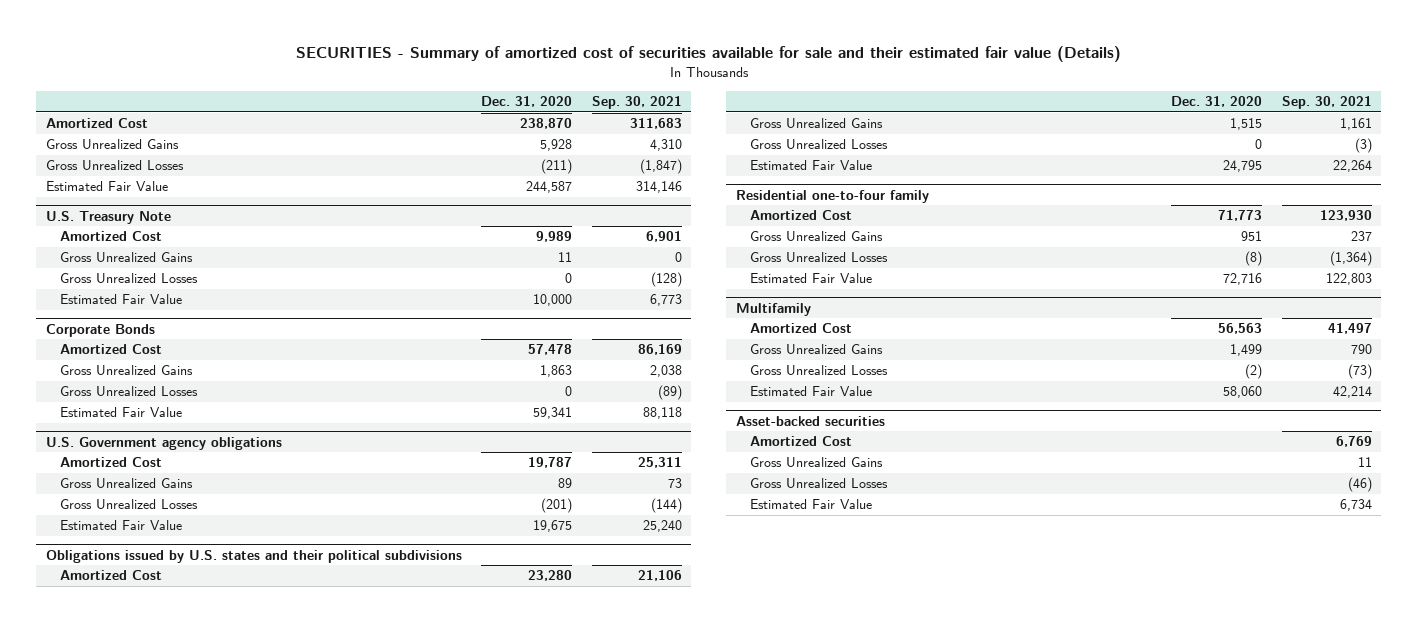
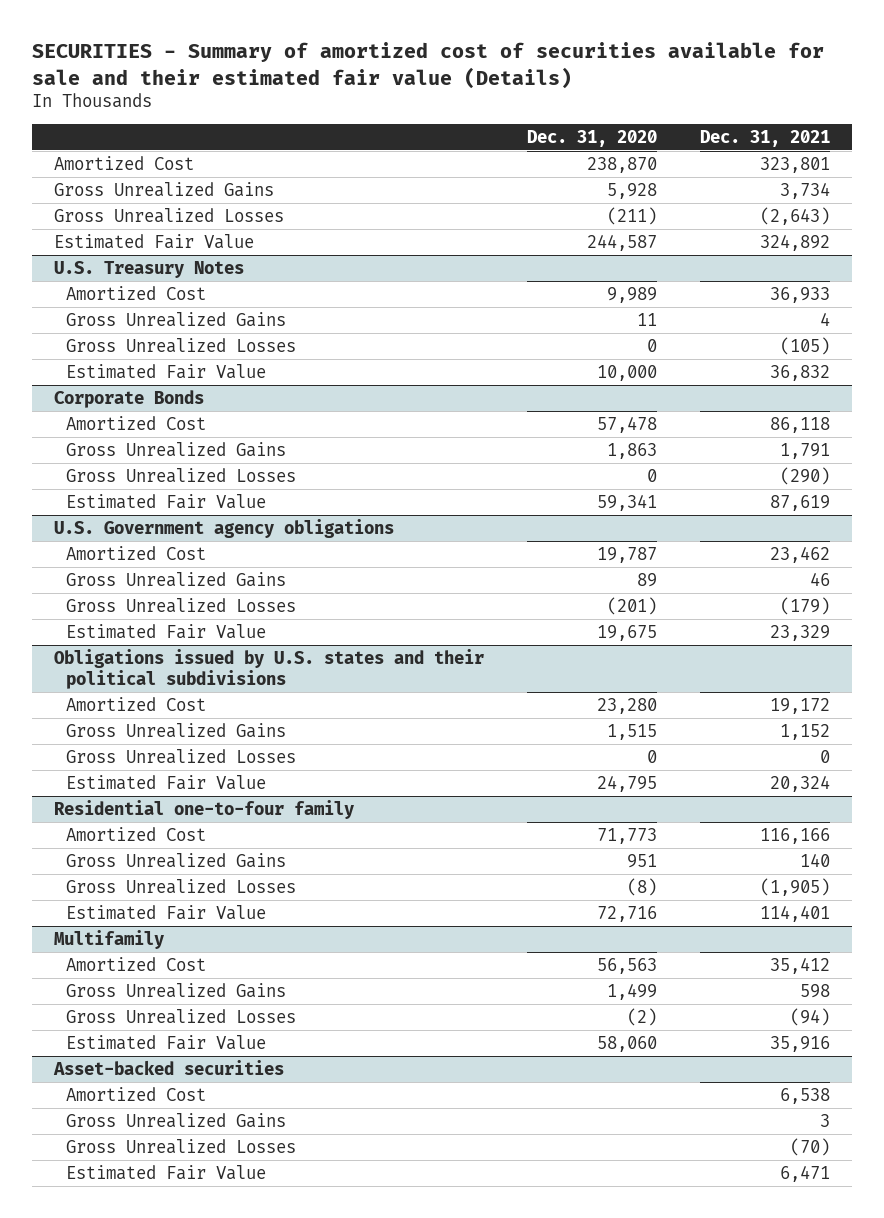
[591,96,682,110] Sep. 30, 2021 -> none
none -> [700,129,831,147] Dec. 31, 2021
[45,210,171,224] U.S. Treasury Note -> [53,260,244,278] U.S. Treasury Notes

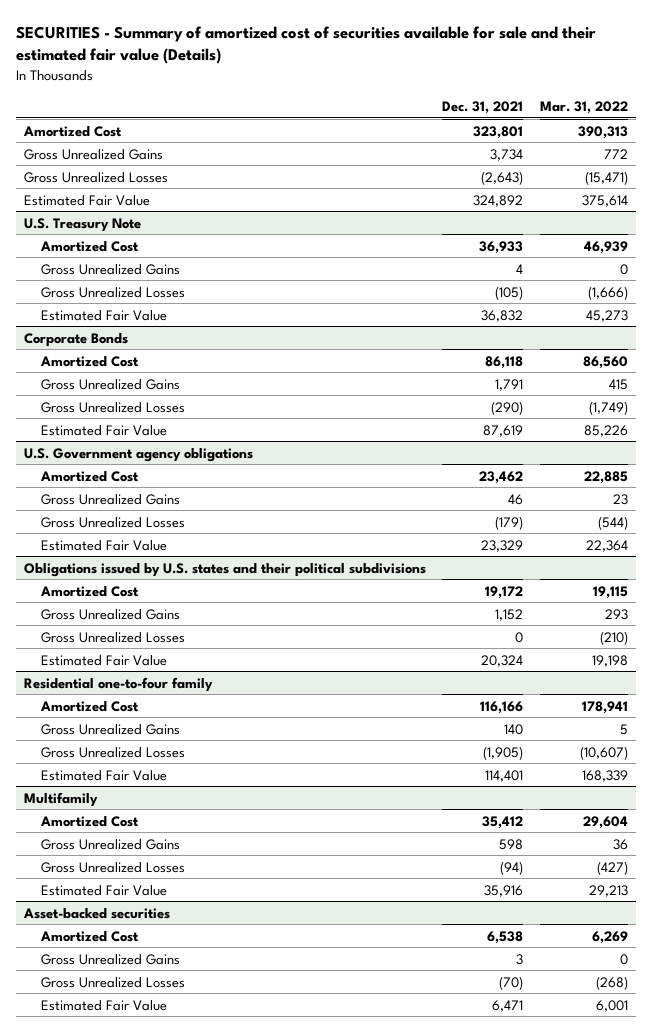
[526,129,657,147] Dec. 31, 2020 -> none
none -> [540,100,629,114] Mar. 31, 2022
[53,260,244,278] U.S. Treasury Notes -> [23,217,141,232] U.S. Treasury Note

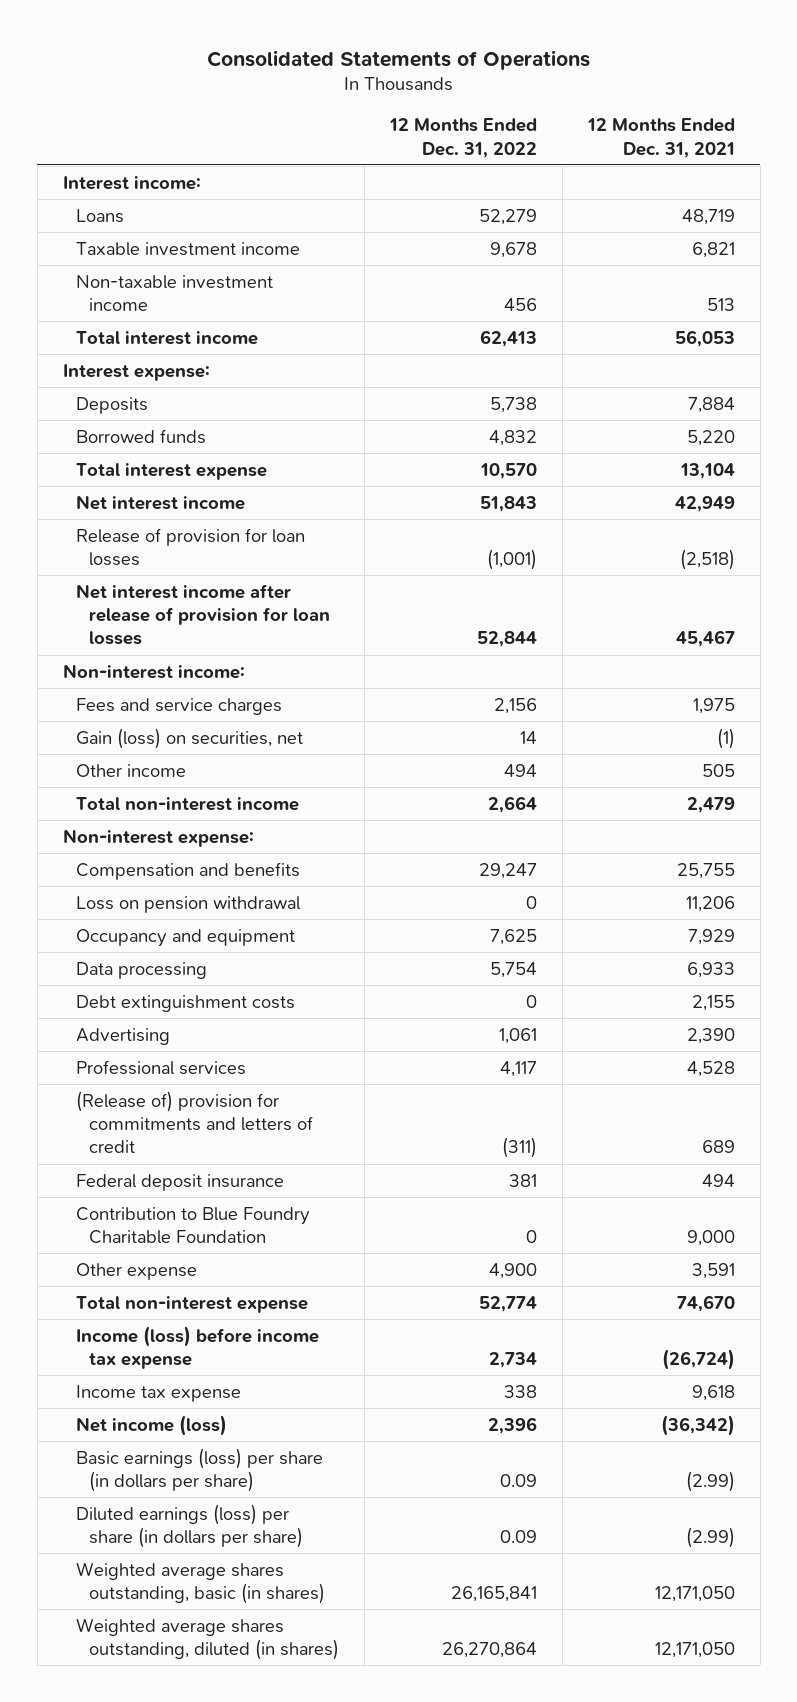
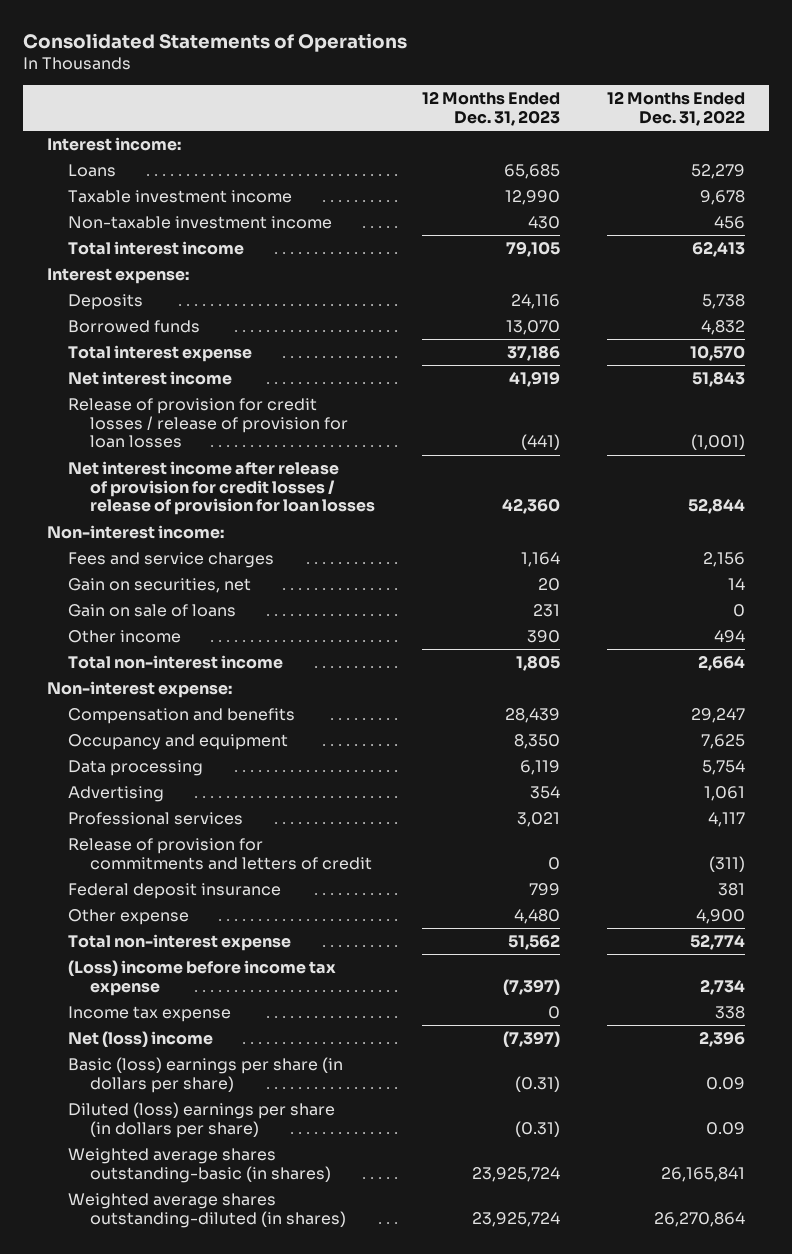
[586,118,735,158] 12 Months Ended Dec. 31, 2021 -> none
none -> [421,91,560,126] 12 Months Ended Dec. 31, 2023
[75,527,305,567] Release of provision for loan losses -> [68,397,348,449] Release of provision for credit losses / release of provision for loan losses
[75,583,330,646] Net interest income after release of provision for loan losses -> [68,460,375,516] Net interest income after release of provision for credit losses / release of provision for loan losses
[75,727,303,749] Gain (loss) on securities, net -> [68,577,252,593] Gain on securities, net
none -> [68,603,237,617] Gain on sale of loans
[75,895,300,913] Loss on pension withdrawal -> none
[75,994,295,1012] Debt extinguishment costs -> none
[75,1090,313,1154] (Release of) provision for commitments and letters of credit -> [68,837,372,870] Release of provision for commitments and letters of credit
[75,1206,310,1245] Contribution to Blue Foundry Charitable Foundation -> none
[75,1325,319,1370] Income (loss) before income tax expense -> [68,959,337,996] (Loss) income before income tax expense
[75,1414,227,1436] Net income (loss) -> [68,1030,214,1047] Net (loss) income
[75,1447,323,1493] Basic earnings (loss) per share (in dollars per share) -> [68,1056,344,1093] Basic (loss) earnings per share (in dollars per share)
[75,1503,303,1549] Diluted earnings (loss) per share (in dollars per share) -> [68,1101,336,1138] Diluted (loss) earnings per share (in dollars per share)
[75,1561,325,1605] Weighted average shares outstanding, basic (in shares) -> [68,1147,331,1183] Weighted average shares outstanding-basic (in shares)
[75,1617,339,1661] Weighted average shares outstanding, diluted (in shares) -> [68,1192,346,1228] Weighted average shares outstanding-diluted (in shares)

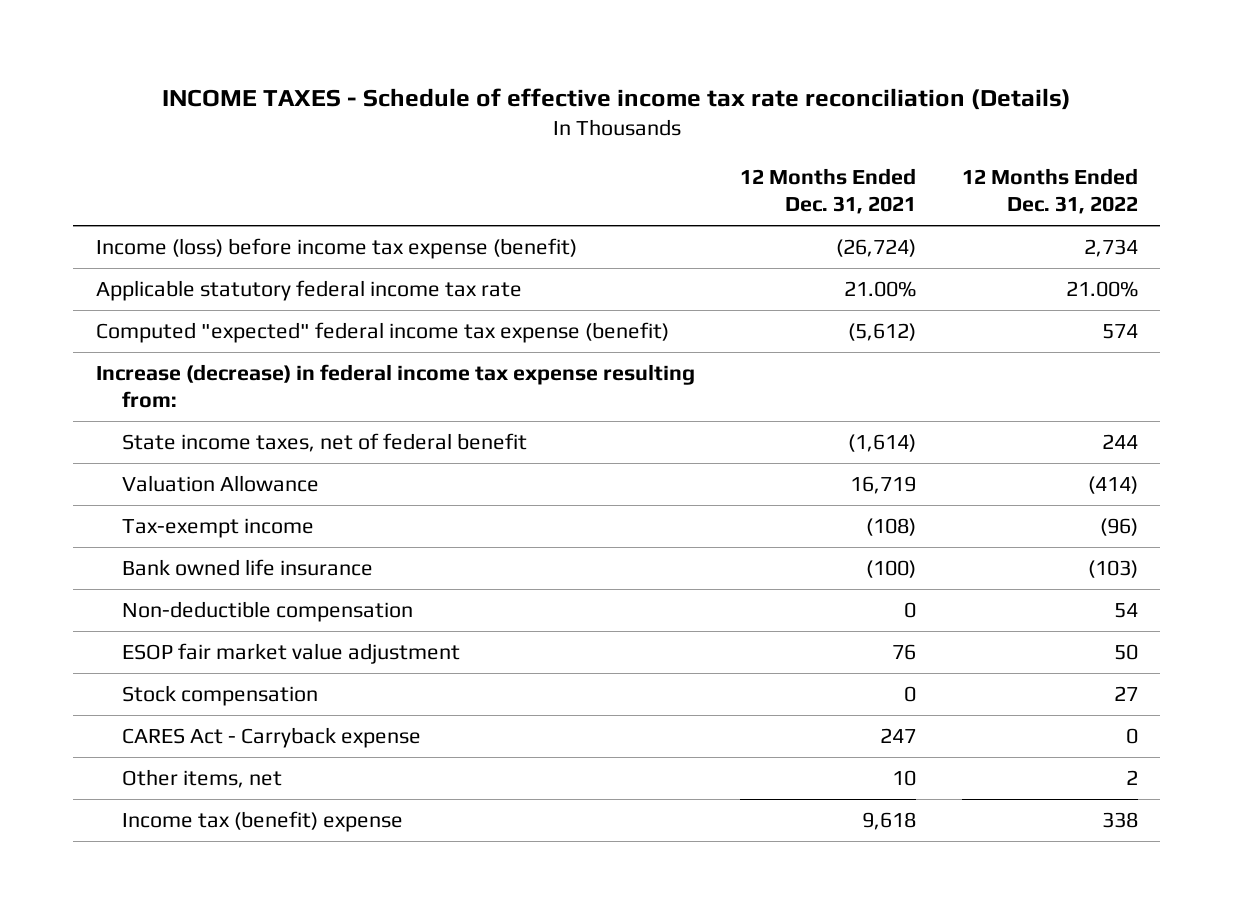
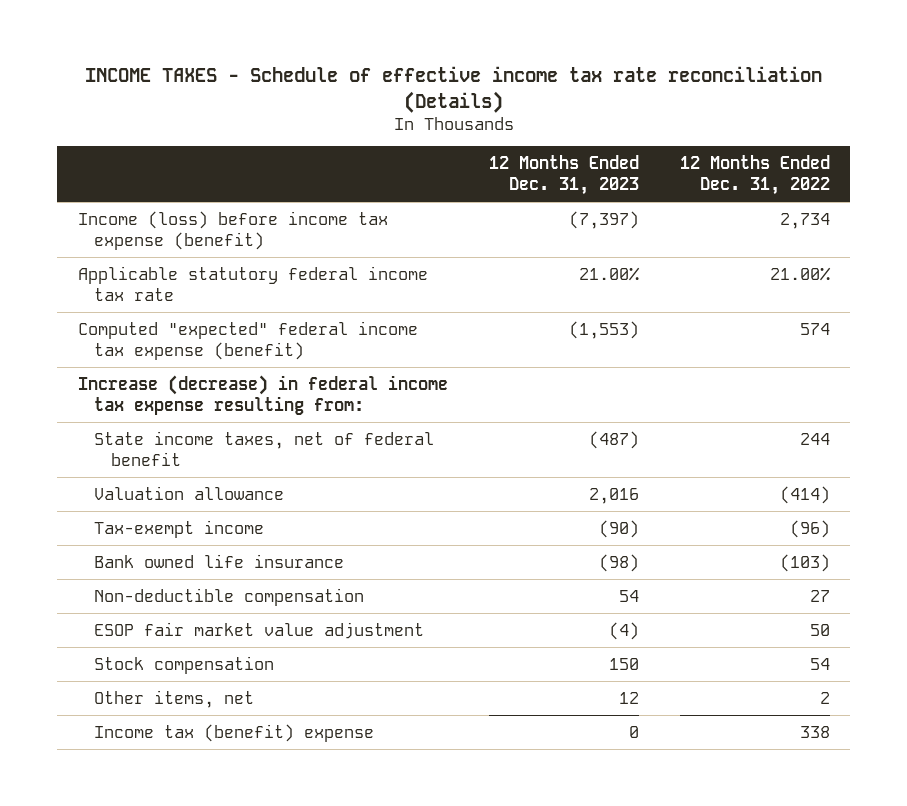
[740,167,917,215] 12 Months Ended Dec. 31, 2021 -> none
none -> [488,154,639,195] 12 Months Ended Dec. 31, 2023
[121,474,319,492] Valuation Allowance -> [94,485,285,500] Valuation allowance
[1113,602,1138,618] 54 -> [809,589,830,602] 27
[121,726,421,748] CARES Act - Carryback expense -> none
[1113,685,1138,701] 27 -> [809,657,830,670] 54

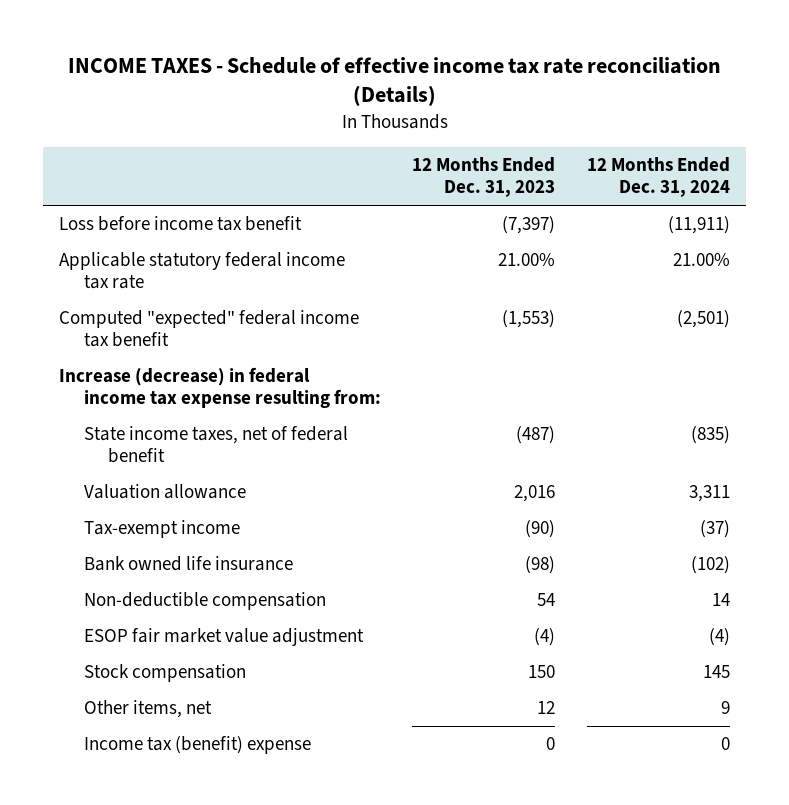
[679,154,830,195] 12 Months Ended Dec. 31, 2022 -> none
none -> [587,157,731,198] 12 Months Ended Dec. 31, 2024
[77,210,388,250] Income (loss) before income tax expense (benefit) -> [59,216,303,232] Loss before income tax benefit
[77,320,418,360] Computed "expected" federal income tax expense (benefit) -> [59,310,360,348] Computed "expected" federal income tax benefit

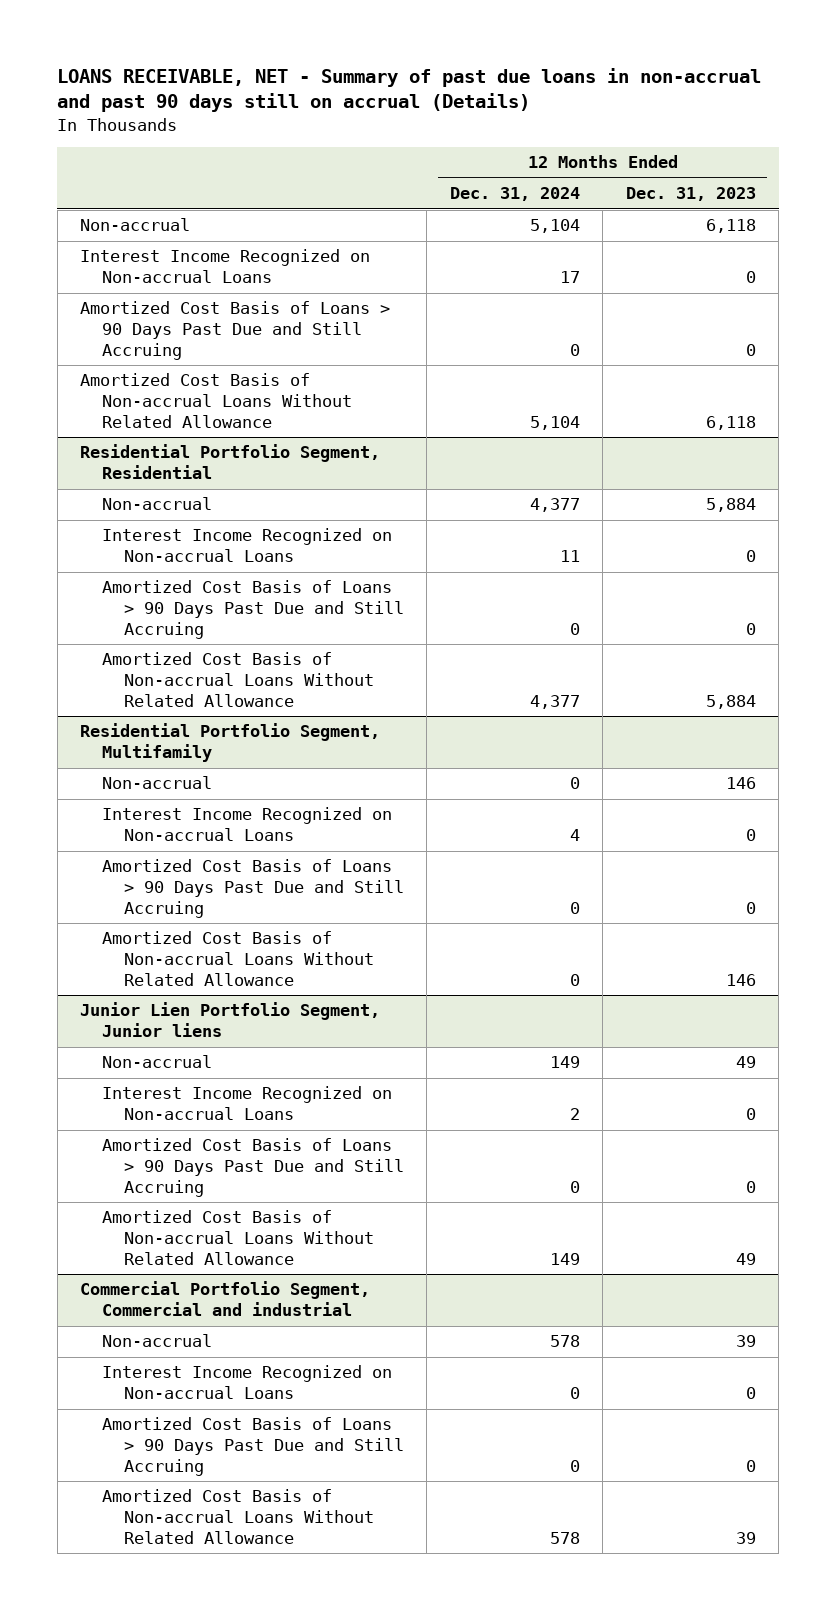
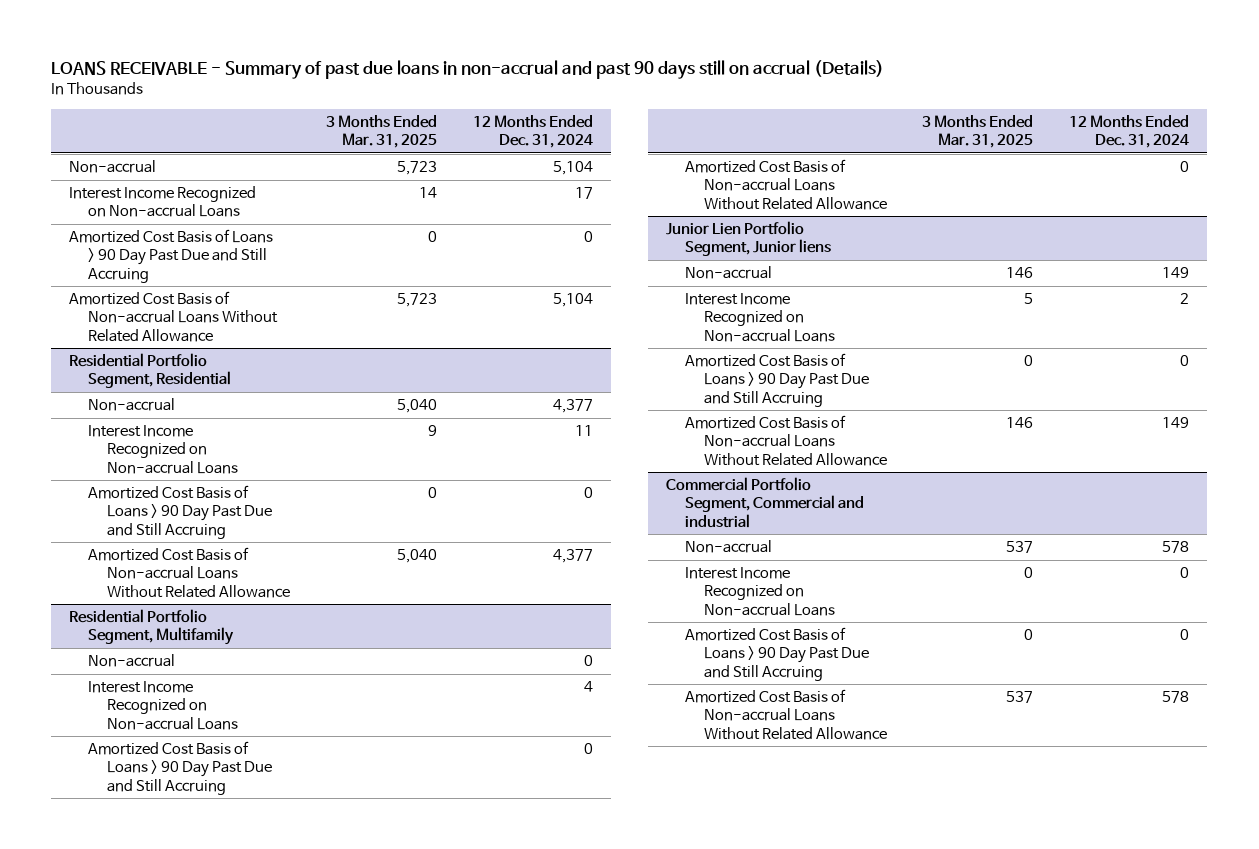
[57,67,762,113] LOANS RECEIVABLE, NET - Summary of past due loans in non-accrual and past 90 days still on accrual (Details) -> [51,60,885,80] LOANS RECEIVABLE - Summary of past due loans in non-accrual and past 90 days still on accrual (Details)
[625,187,756,202] Dec. 31, 2023 -> none
none -> [326,114,438,149] 3 Months Ended Mar. 31, 2025
[80,301,391,361] Amortized Cost Basis of Loans > 90 Days Past Due and Still Accruing -> [69,229,274,283] Amortized Cost Basis of Loans > 90 Day Past Due and Still Accruing
[101,580,404,640] Amortized Cost Basis of Loans > 90 Days Past Due and Still Accruing -> [88,485,273,539] Amortized Cost Basis of Loans > 90 Day Past Due and Still Accruing
[101,859,404,919] Amortized Cost Basis of Loans > 90 Days Past Due and Still Accruing -> [88,741,273,795] Amortized Cost Basis of Loans > 90 Day Past Due and Still Accruing
[101,1138,404,1198] Amortized Cost Basis of Loans > 90 Days Past Due and Still Accruing -> [684,353,869,407] Amortized Cost Basis of Loans > 90 Day Past Due and Still Accruing
[101,1417,404,1477] Amortized Cost Basis of Loans > 90 Days Past Due and Still Accruing -> [684,627,869,681] Amortized Cost Basis of Loans > 90 Day Past Due and Still Accruing

